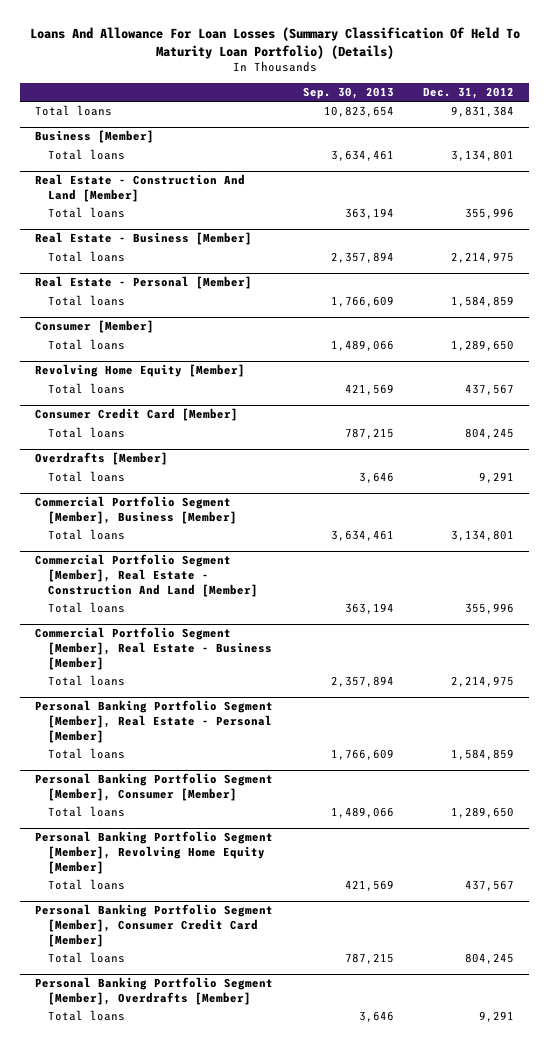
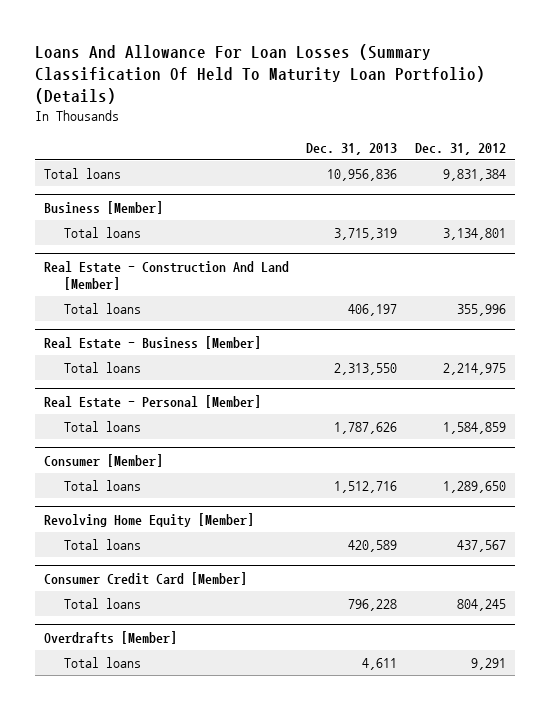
[302,86,394,99] Sep. 30, 2013 -> none
none -> [306,142,398,155] Dec. 31, 2013
[34,496,238,524] Commercial Portfolio Segment [Member], Business [Member] -> none
[48,529,126,541] Total loans -> none
[34,554,259,597] Commercial Portfolio Segment [Member], Real Estate - Construction And Land [Member] -> none
[48,602,126,614] Total loans -> none
[34,627,273,670] Commercial Portfolio Segment [Member], Real Estate - Business [Member] -> none
[48,675,126,687] Total loans -> none
[34,700,273,743] Personal Banking Portfolio Segment [Member], Real Estate - Personal [Member] -> none
[48,748,126,760] Total loans -> none
[34,773,273,801] Personal Banking Portfolio Segment [Member], Consumer [Member] -> none
[48,806,126,818] Total loans -> none
[34,831,273,874] Personal Banking Portfolio Segment [Member], Revolving Home Equity [Member] -> none
[48,879,126,891] Total loans -> none
[34,904,273,947] Personal Banking Portfolio Segment [Member], Consumer Credit Card [Member] -> none
[48,952,126,964] Total loans -> none
[34,977,273,1005] Personal Banking Portfolio Segment [Member], Overdrafts [Member] -> none
[48,1010,126,1022] Total loans -> none

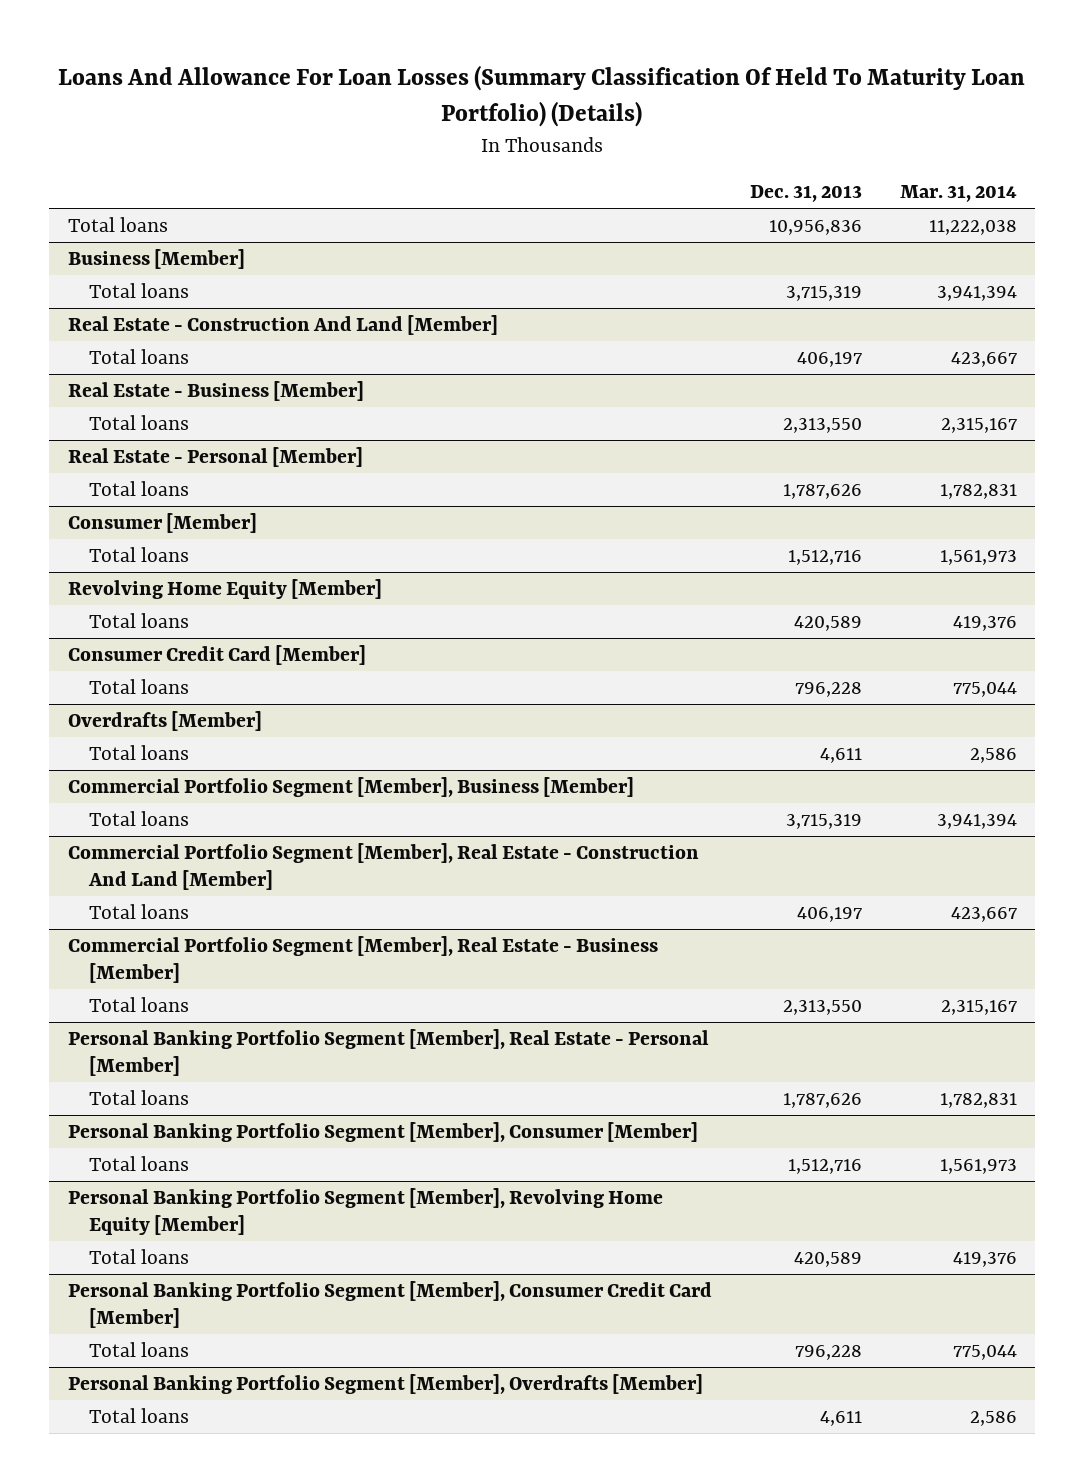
[415,142,507,155] Dec. 31, 2012 -> none
none -> [899,185,1017,203] Mar. 31, 2014
none -> [67,777,634,798] Commercial Portfolio Segment [Member], Business [Member]
none -> [88,811,189,827] Total loans
none -> [67,843,699,891] Commercial Portfolio Segment [Member], Real Estate - Construction And Land [Member]
none -> [88,904,189,920] Total loans
none -> [67,936,658,984] Commercial Portfolio Segment [Member], Real Estate - Business [Member]
none -> [88,997,189,1013] Total loans
none -> [67,1029,709,1077] Personal Banking Portfolio Segment [Member], Real Estate - Personal [Member]
none -> [88,1090,189,1106] Total loans
none -> [67,1122,698,1143] Personal Banking Portfolio Segment [Member], Consumer [Member]
none -> [88,1156,189,1172] Total loans
none -> [67,1188,663,1236] Personal Banking Portfolio Segment [Member], Revolving Home Equity [Member]
none -> [88,1249,189,1265] Total loans
none -> [67,1281,712,1329] Personal Banking Portfolio Segment [Member], Consumer Credit Card [Member]
none -> [88,1342,189,1358] Total loans
none -> [67,1374,703,1395] Personal Banking Portfolio Segment [Member], Overdrafts [Member]
none -> [88,1408,189,1424] Total loans

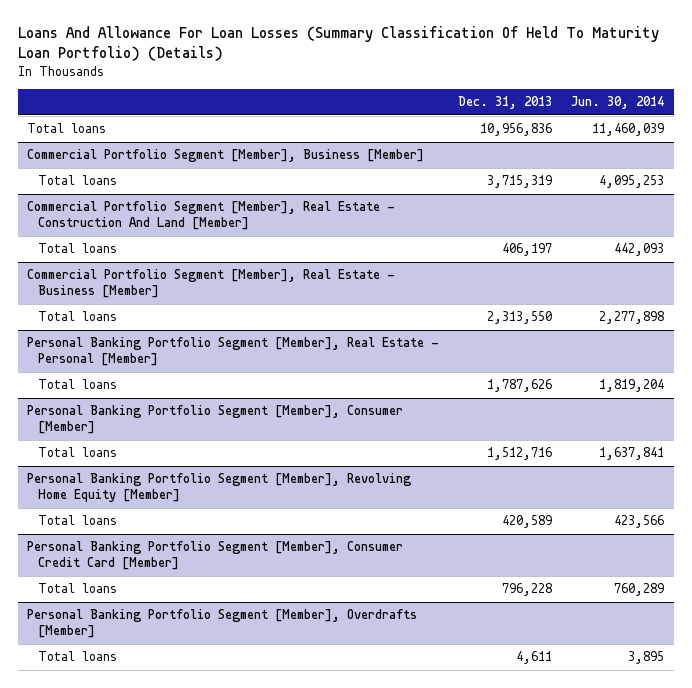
[899,185,1017,203] Mar. 31, 2014 -> none
none -> [571,96,665,110] Jun. 30, 2014
[67,249,245,270] Business [Member] -> none
[88,283,189,299] Total loans -> none
[67,315,498,336] Real Estate - Construction And Land [Member] -> none
[88,349,189,365] Total loans -> none
[67,381,364,402] Real Estate - Business [Member] -> none
[88,415,189,431] Total loans -> none
[67,447,363,468] Real Estate - Personal [Member] -> none
[88,481,189,497] Total loans -> none
[67,513,257,534] Consumer [Member] -> none
[88,547,189,563] Total loans -> none
[67,579,382,600] Revolving Home Equity [Member] -> none
[88,613,189,629] Total loans -> none
[67,645,366,666] Consumer Credit Card [Member] -> none
[88,679,189,695] Total loans -> none
[67,711,262,732] Overdrafts [Member] -> none
[88,745,189,761] Total loans -> none

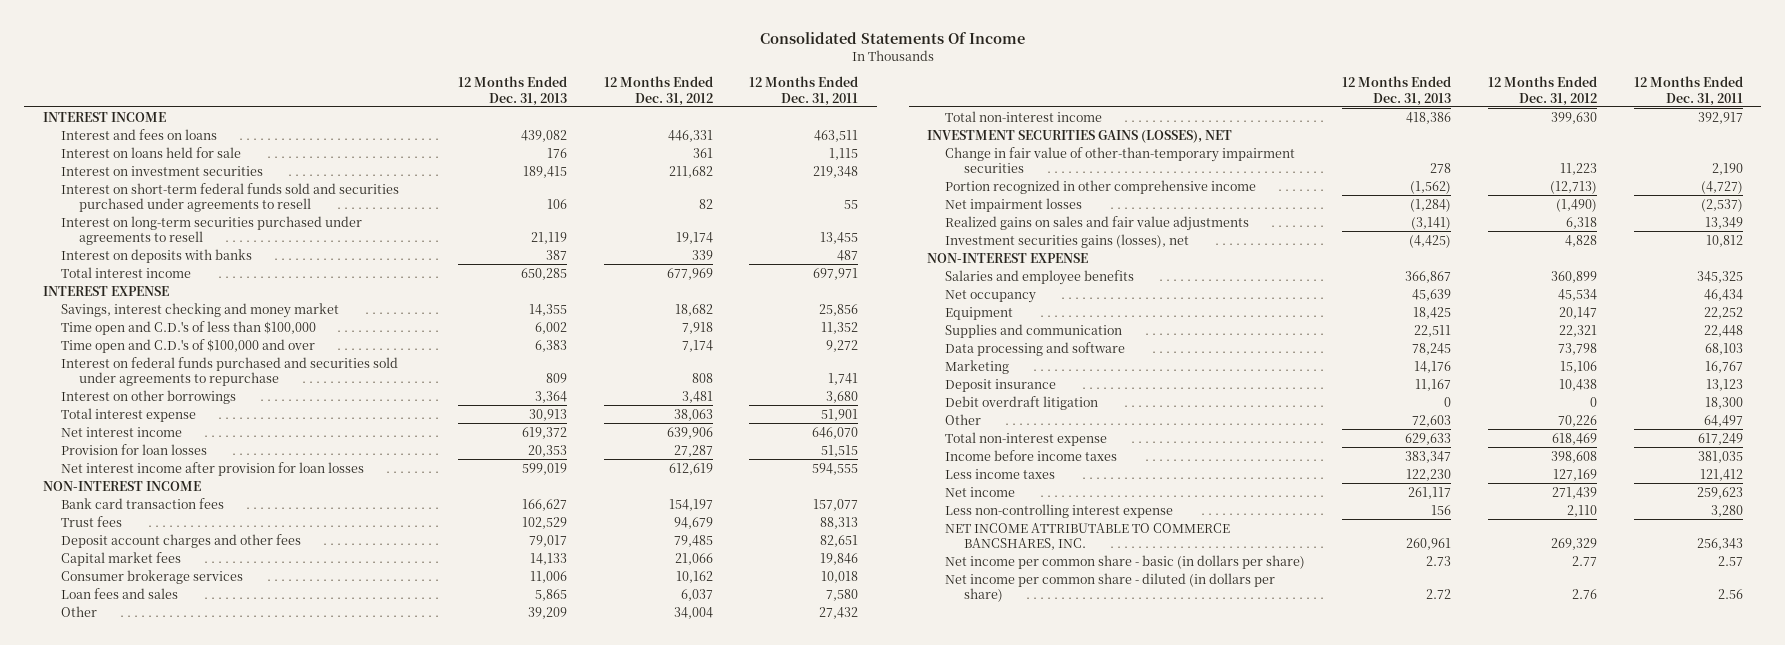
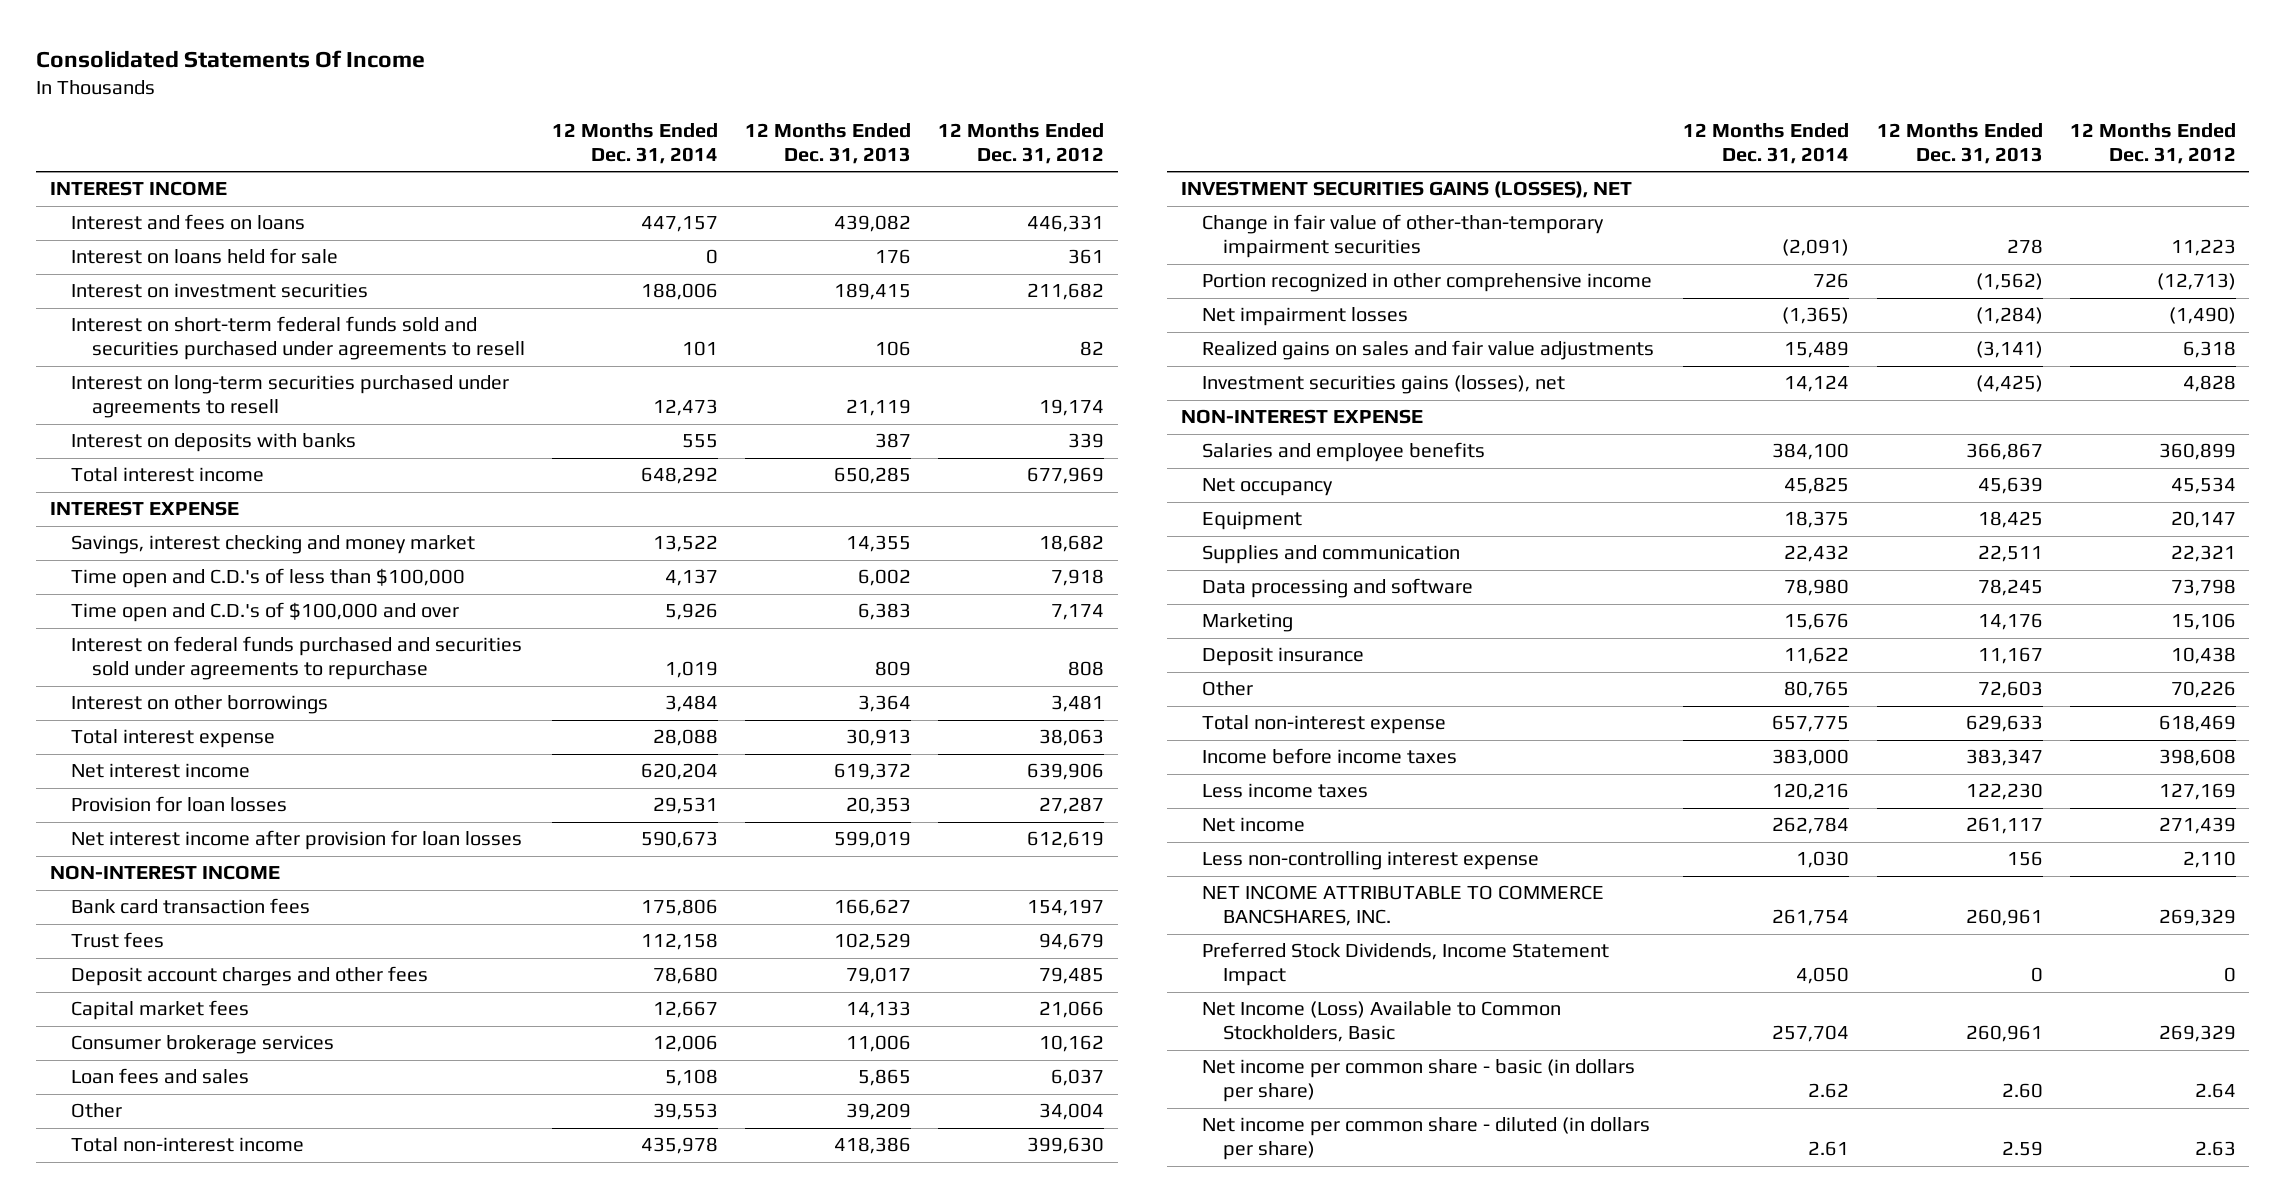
[749,76,859,106] 12 Months Ended Dec. 31, 2011 -> none
none -> [552,122,719,164] 12 Months Ended Dec. 31, 2014
[945,395,1099,410] Debit overdraft litigation -> none
none -> [1202,942,1610,987] Preferred Stock Dividends, Income Statement Impact
none -> [1202,1001,1562,1043] Net Income (Loss) Available to Common Stockholders, Basic
[1426,555,1452,566] 2.73 -> [2001,1083,2043,1099] 2.60
[1571,555,1597,566] 2.77 -> [2194,1083,2236,1099] 2.64
[1426,588,1452,599] 2.72 -> [2001,1141,2043,1157] 2.59
[1571,588,1597,599] 2.76 -> [2194,1141,2236,1157] 2.63

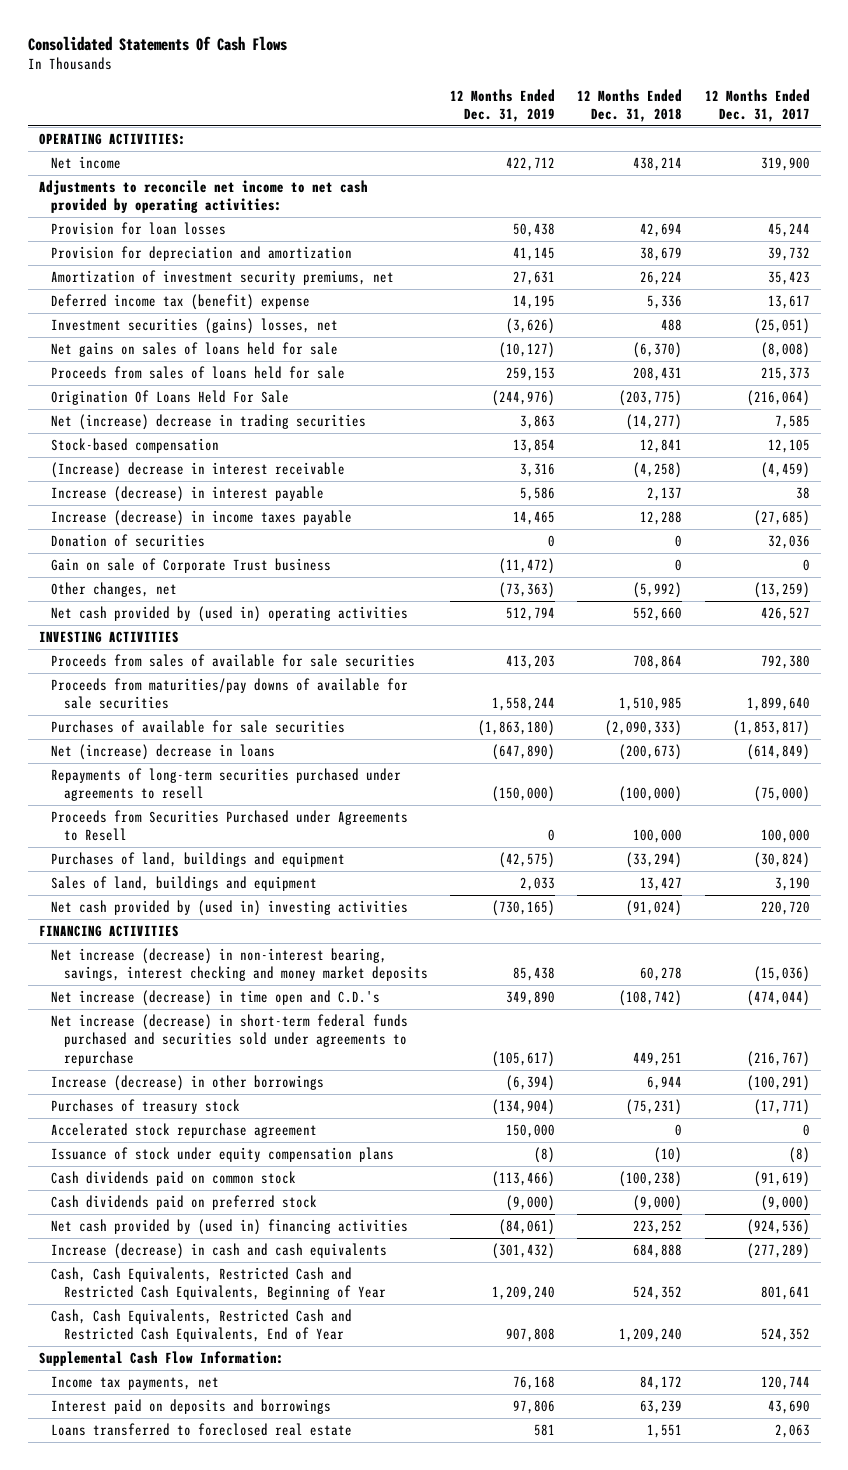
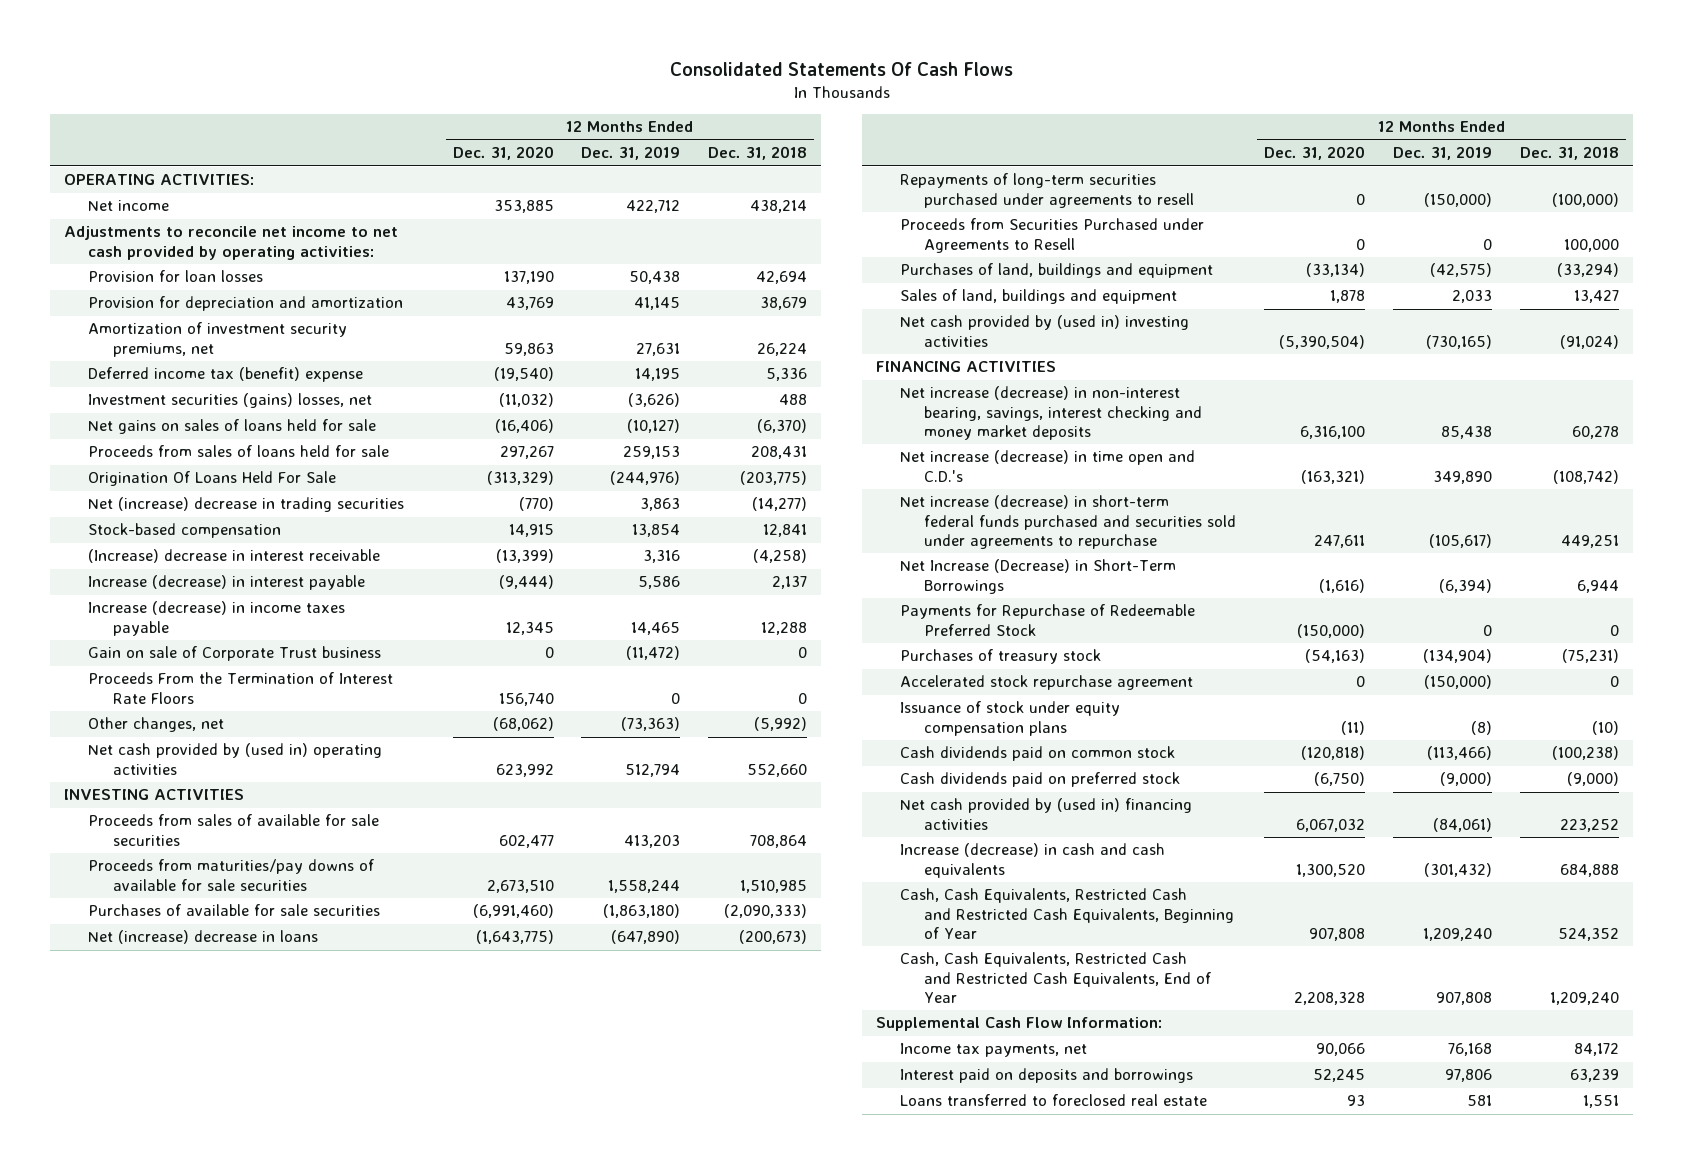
[704,88,810,123] 12 Months Ended Dec. 31, 2017 -> none
none -> [452,146,554,161] Dec. 31, 2020
[51,533,206,547] Donation of securities -> none
none -> [88,672,394,704] Proceeds From the Termination of Interest Rate Floors
[51,1074,325,1091] Increase (decrease) in other borrowings -> [900,559,1177,594] Net Increase (Decrease) in Short-Term Borrowings
none -> [900,604,1196,636] Payments for Repurchase of Redeemable Preferred Stock
[505,1123,555,1138] 150,000 -> [1424,675,1493,690] (150,000)

